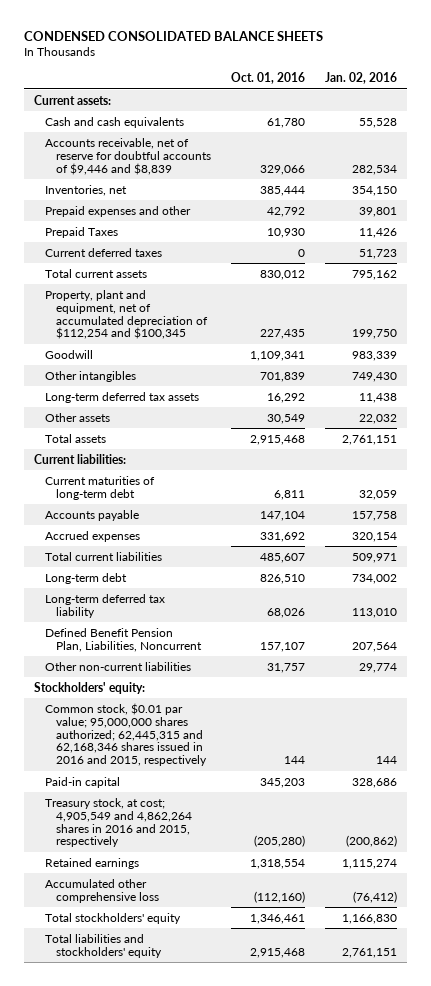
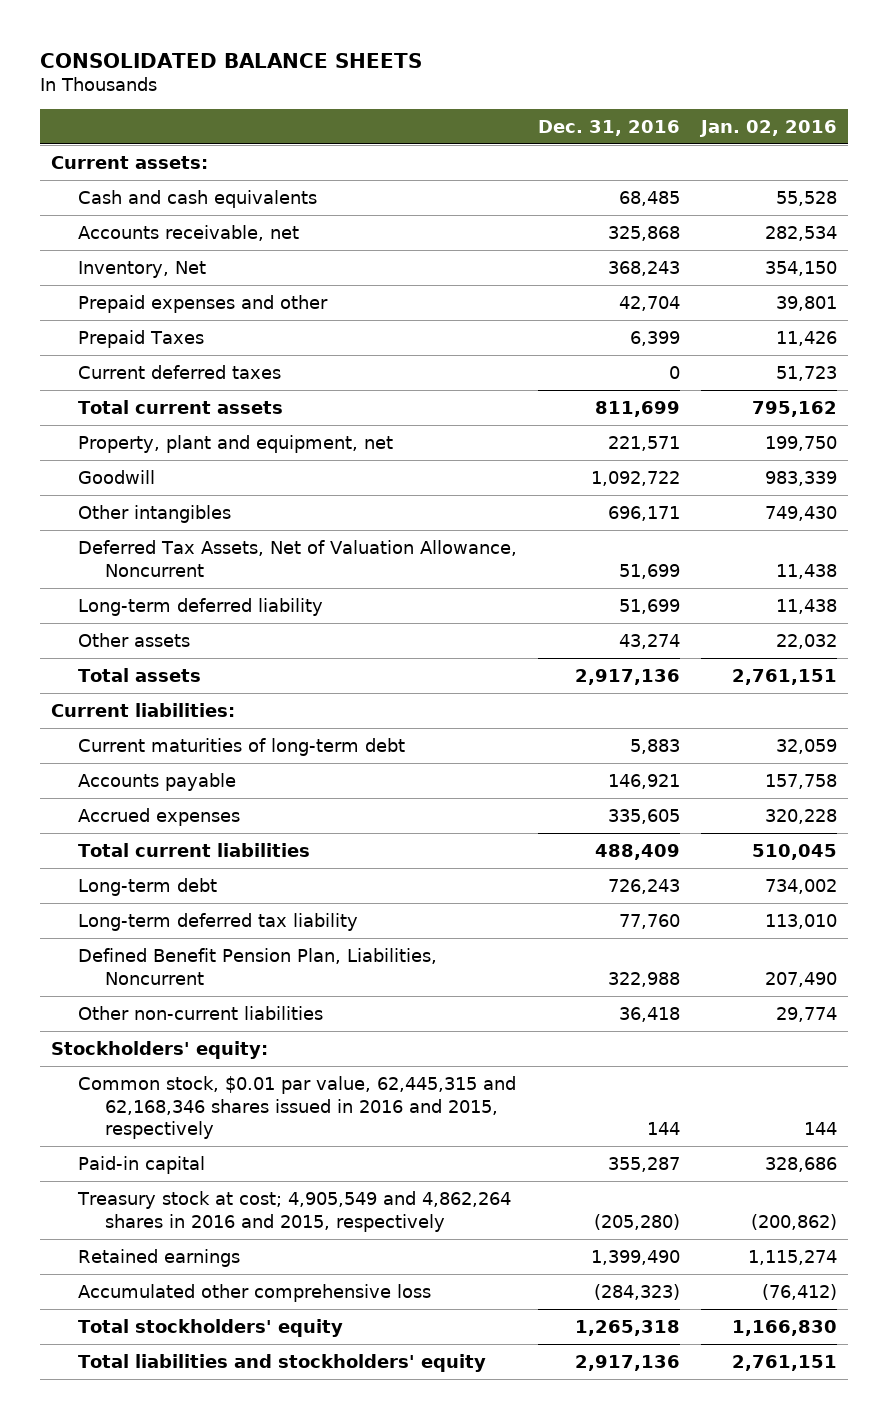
[23,31,323,42] CONDENSED CONSOLIDATED BALANCE SHEETS -> [40,52,423,68] CONSOLIDATED BALANCE SHEETS
[231,72,306,85] Oct. 01, 2016 -> none
none -> [538,119,681,136] Dec. 31, 2016
[44,137,212,175] Accounts receivable, net of reserve for doubtful accounts of $9,446 and $8,839 -> [78,224,300,241] Accounts receivable, net
[44,184,127,196] Inventories, net -> [78,260,207,278] Inventory, Net
[44,289,209,340] Property, plant and equipment, net of accumulated depreciation of $112,254 and $100,345 -> [78,434,394,453] Property, plant and equipment, net
[44,391,199,403] Long-term deferred tax assets -> [78,539,518,577] Deferred Tax Assets, Net of Valuation Allowance, Noncurrent
none -> [78,597,324,616] Long-term deferred liability
[351,531,397,542] 320,154 -> [765,808,838,824] 320,228
[351,552,397,563] 509,971 -> [752,843,838,860] 510,045
[351,641,397,652] 207,564 -> [765,971,838,987] 207,490
[44,702,208,767] Common stock, $0.01 par value; 95,000,000 shares authorized; 62,445,315 and 62,168,346 shares issued in 2016 and 2015, respectively -> [78,1075,517,1140] Common stock, $0.01 par value, 62,445,315 and 62,168,346 shares issued in 2016 and 2015, respectively
[44,797,193,848] Treasury stock, at cost; 4,905,549 and 4,862,264 shares in 2016 and 2015, respectively -> [77,1190,512,1232] Treasury stock at cost; 4,905,549 and 4,862,264 shares in 2016 and 2015, respectively

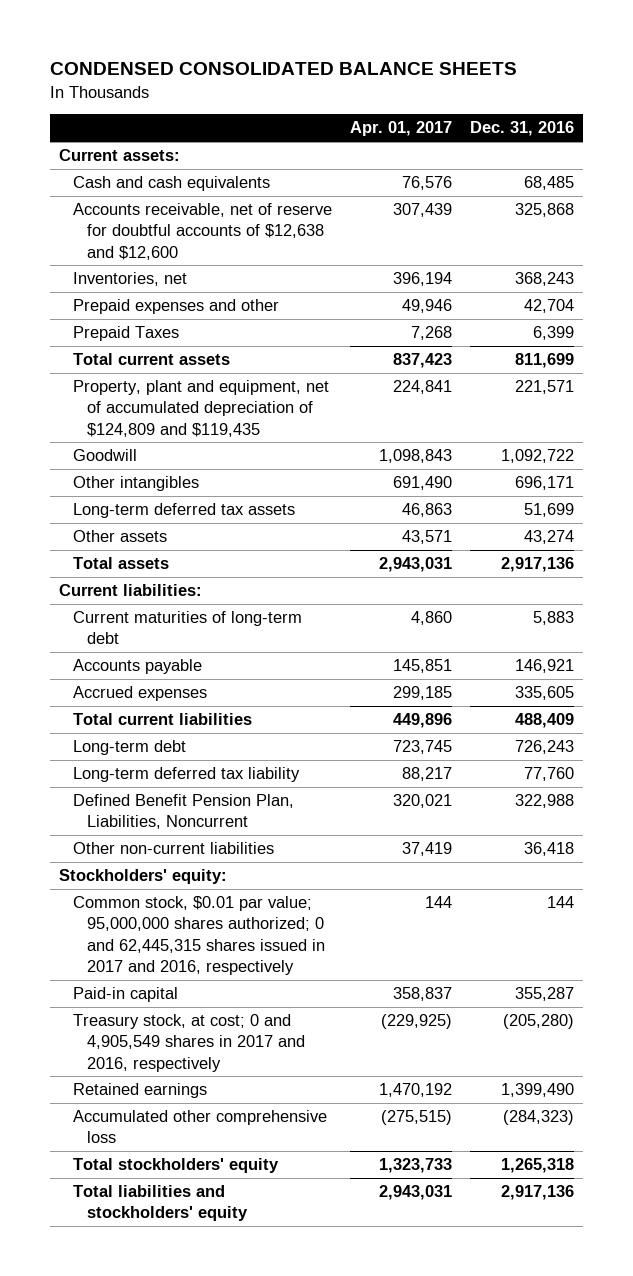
[40,52,423,68] CONSOLIDATED BALANCE SHEETS -> [49,62,517,76] CONDENSED CONSOLIDATED BALANCE SHEETS
[699,119,838,137] Jan. 02, 2016 -> none
none -> [350,121,453,137] Apr. 01, 2017
[78,224,300,241] Accounts receivable, net -> [73,203,333,260] Accounts receivable, net of reserve for doubtful accounts of $12,638 and $12,600
[78,260,207,278] Inventory, Net -> [73,272,188,287] Inventories, net
[78,364,282,379] Current deferred taxes -> none
[78,434,394,453] Property, plant and equipment, net -> [73,380,330,437] Property, plant and equipment, net of accumulated depreciation of $124,809 and $119,435
[78,597,324,616] Long-term deferred liability -> none
[78,539,518,577] Deferred Tax Assets, Net of Valuation Allowance, Noncurrent -> [73,503,296,519] Long-term deferred tax assets
[78,1075,517,1140] Common stock, $0.01 par value, 62,445,315 and 62,168,346 shares issued in 2016 and 2015, respectively -> [73,896,326,975] Common stock, $0.01 par value; 95,000,000 shares authorized; 0 and 62,445,315 shares issued in 2017 and 2016, respectively
[77,1190,512,1232] Treasury stock at cost; 4,905,549 and 4,862,264 shares in 2016 and 2015, respectively -> [73,1014,306,1072] Treasury stock, at cost; 0 and 4,905,549 shares in 2017 and 2016, respectively

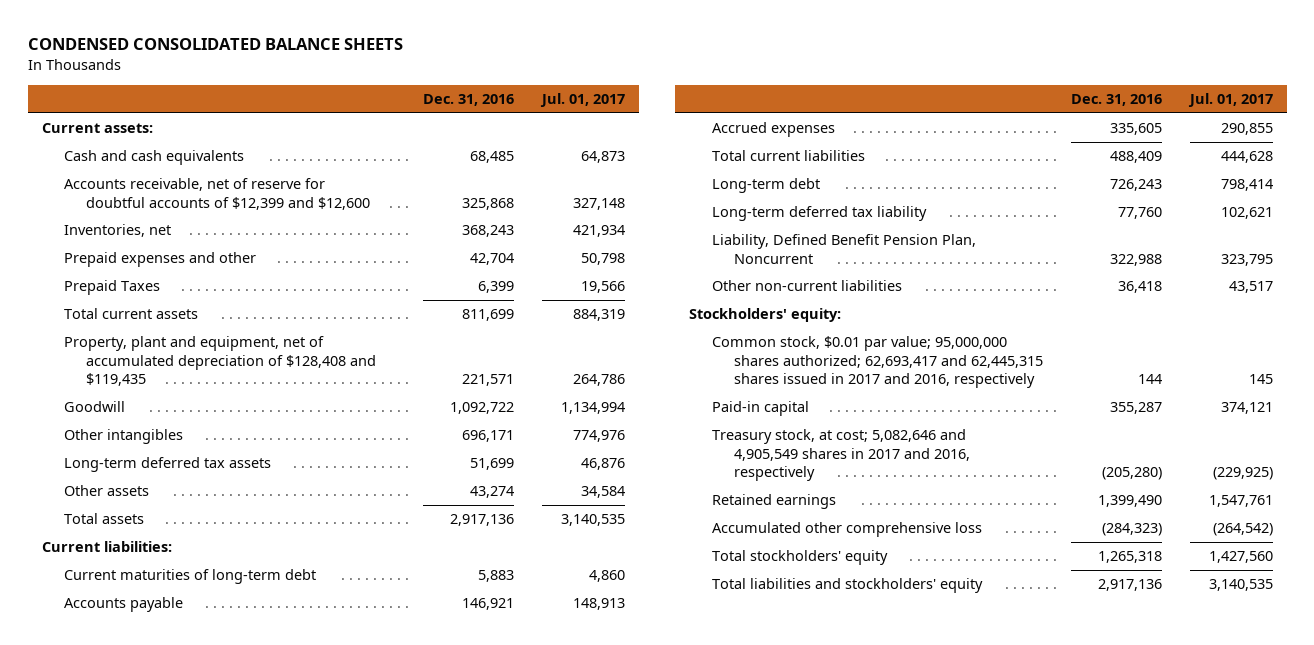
[350,121,453,137] Apr. 01, 2017 -> none
none -> [540,92,626,107] Jul. 01, 2017
[73,203,333,260] Accounts receivable, net of reserve for doubtful accounts of $12,638 and $12,600 -> [64,178,371,210] Accounts receivable, net of reserve for doubtful accounts of $12,399 and $12,600
[73,380,330,437] Property, plant and equipment, net of accumulated depreciation of $124,809 and $119,435 -> [64,336,377,387] Property, plant and equipment, net of accumulated depreciation of $128,408 and $119,435
[73,794,295,830] Defined Benefit Pension Plan, Liabilities, Noncurrent -> [711,234,976,264] Liability, Defined Benefit Pension Plan, Noncurrent
[73,896,326,975] Common stock, $0.01 par value; 95,000,000 shares authorized; 0 and 62,445,315 shares issued in 2017 and 2016, respectively -> [711,336,1043,389] Common stock, $0.01 par value; 95,000,000 shares authorized; 62,693,417 and 62,445,315 shares issued in 2017 and 2016, respectively
[73,1014,306,1072] Treasury stock, at cost; 0 and 4,905,549 shares in 2017 and 2016, respectively -> [711,429,970,482] Treasury stock, at cost; 5,082,646 and 4,905,549 shares in 2017 and 2016, respectively

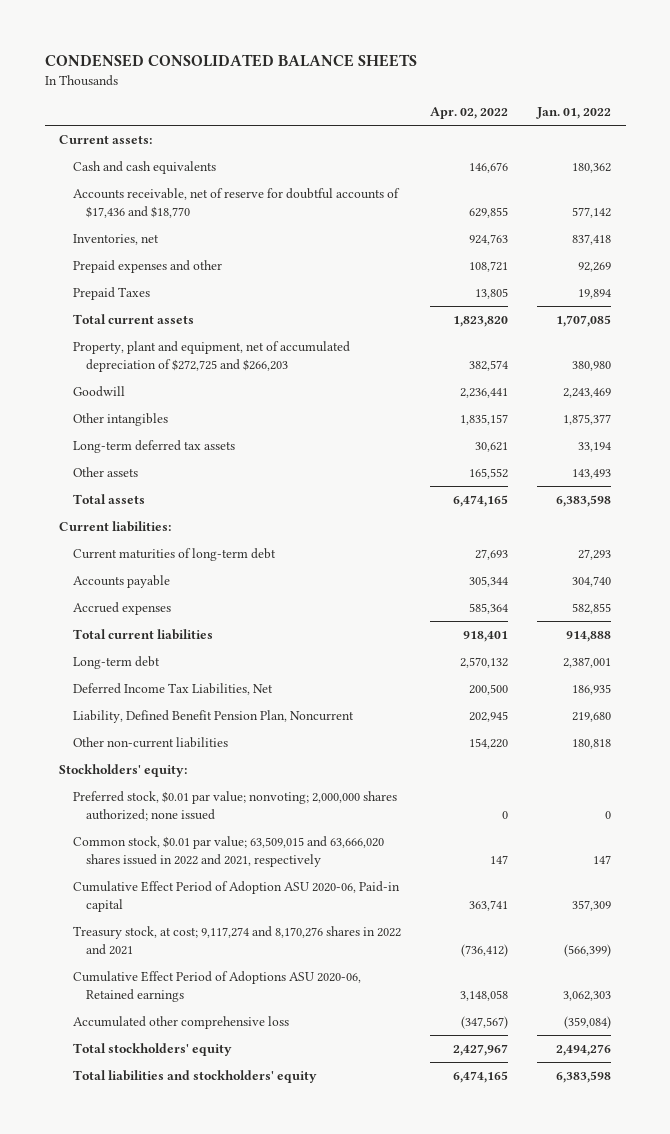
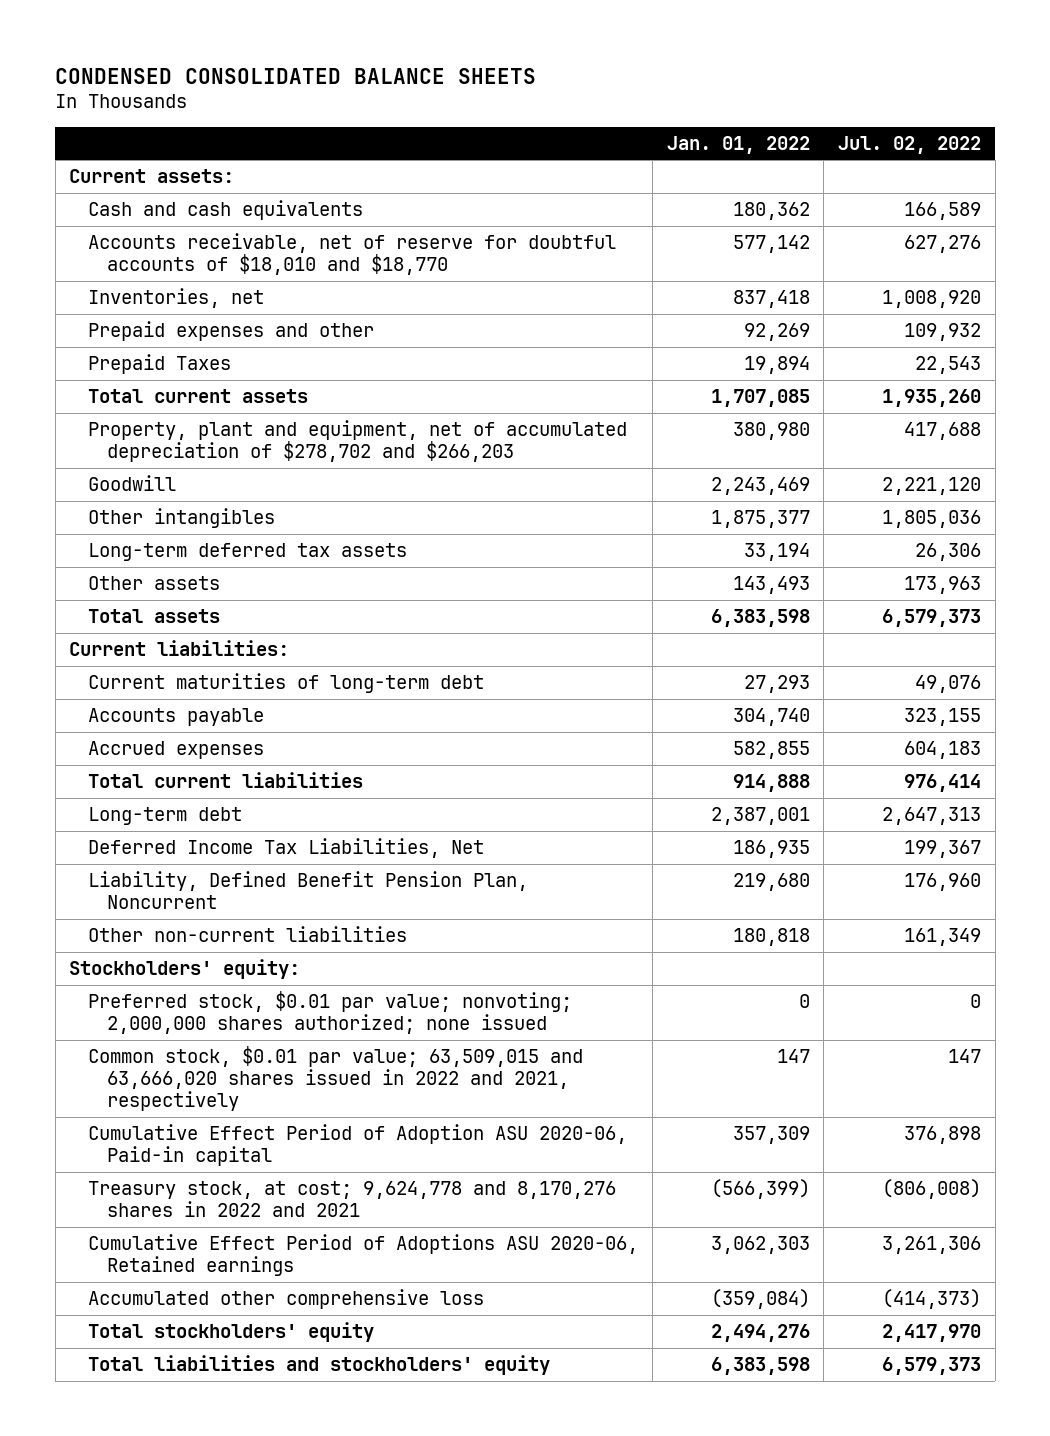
[429,107,508,120] Apr. 02, 2022 -> none
none -> [838,135,982,154] Jul. 02, 2022
[72,188,400,218] Accounts receivable, net of reserve for doubtful accounts of $17,436 and $18,770 -> [88,232,617,275] Accounts receivable, net of reserve for doubtful accounts of $18,010 and $18,770
[72,341,350,372] Property, plant and equipment, net of accumulated depreciation of $272,725 and $266,203 -> [88,419,628,462] Property, plant and equipment, net of accumulated depreciation of $278,702 and $266,203
[72,926,401,955] Treasury stock, at cost; 9,117,274 and 8,170,276 shares in 2022 and 2021 -> [88,1180,617,1217] Treasury stock, at cost; 9,624,778 and 8,170,276 shares in 2022 and 2021

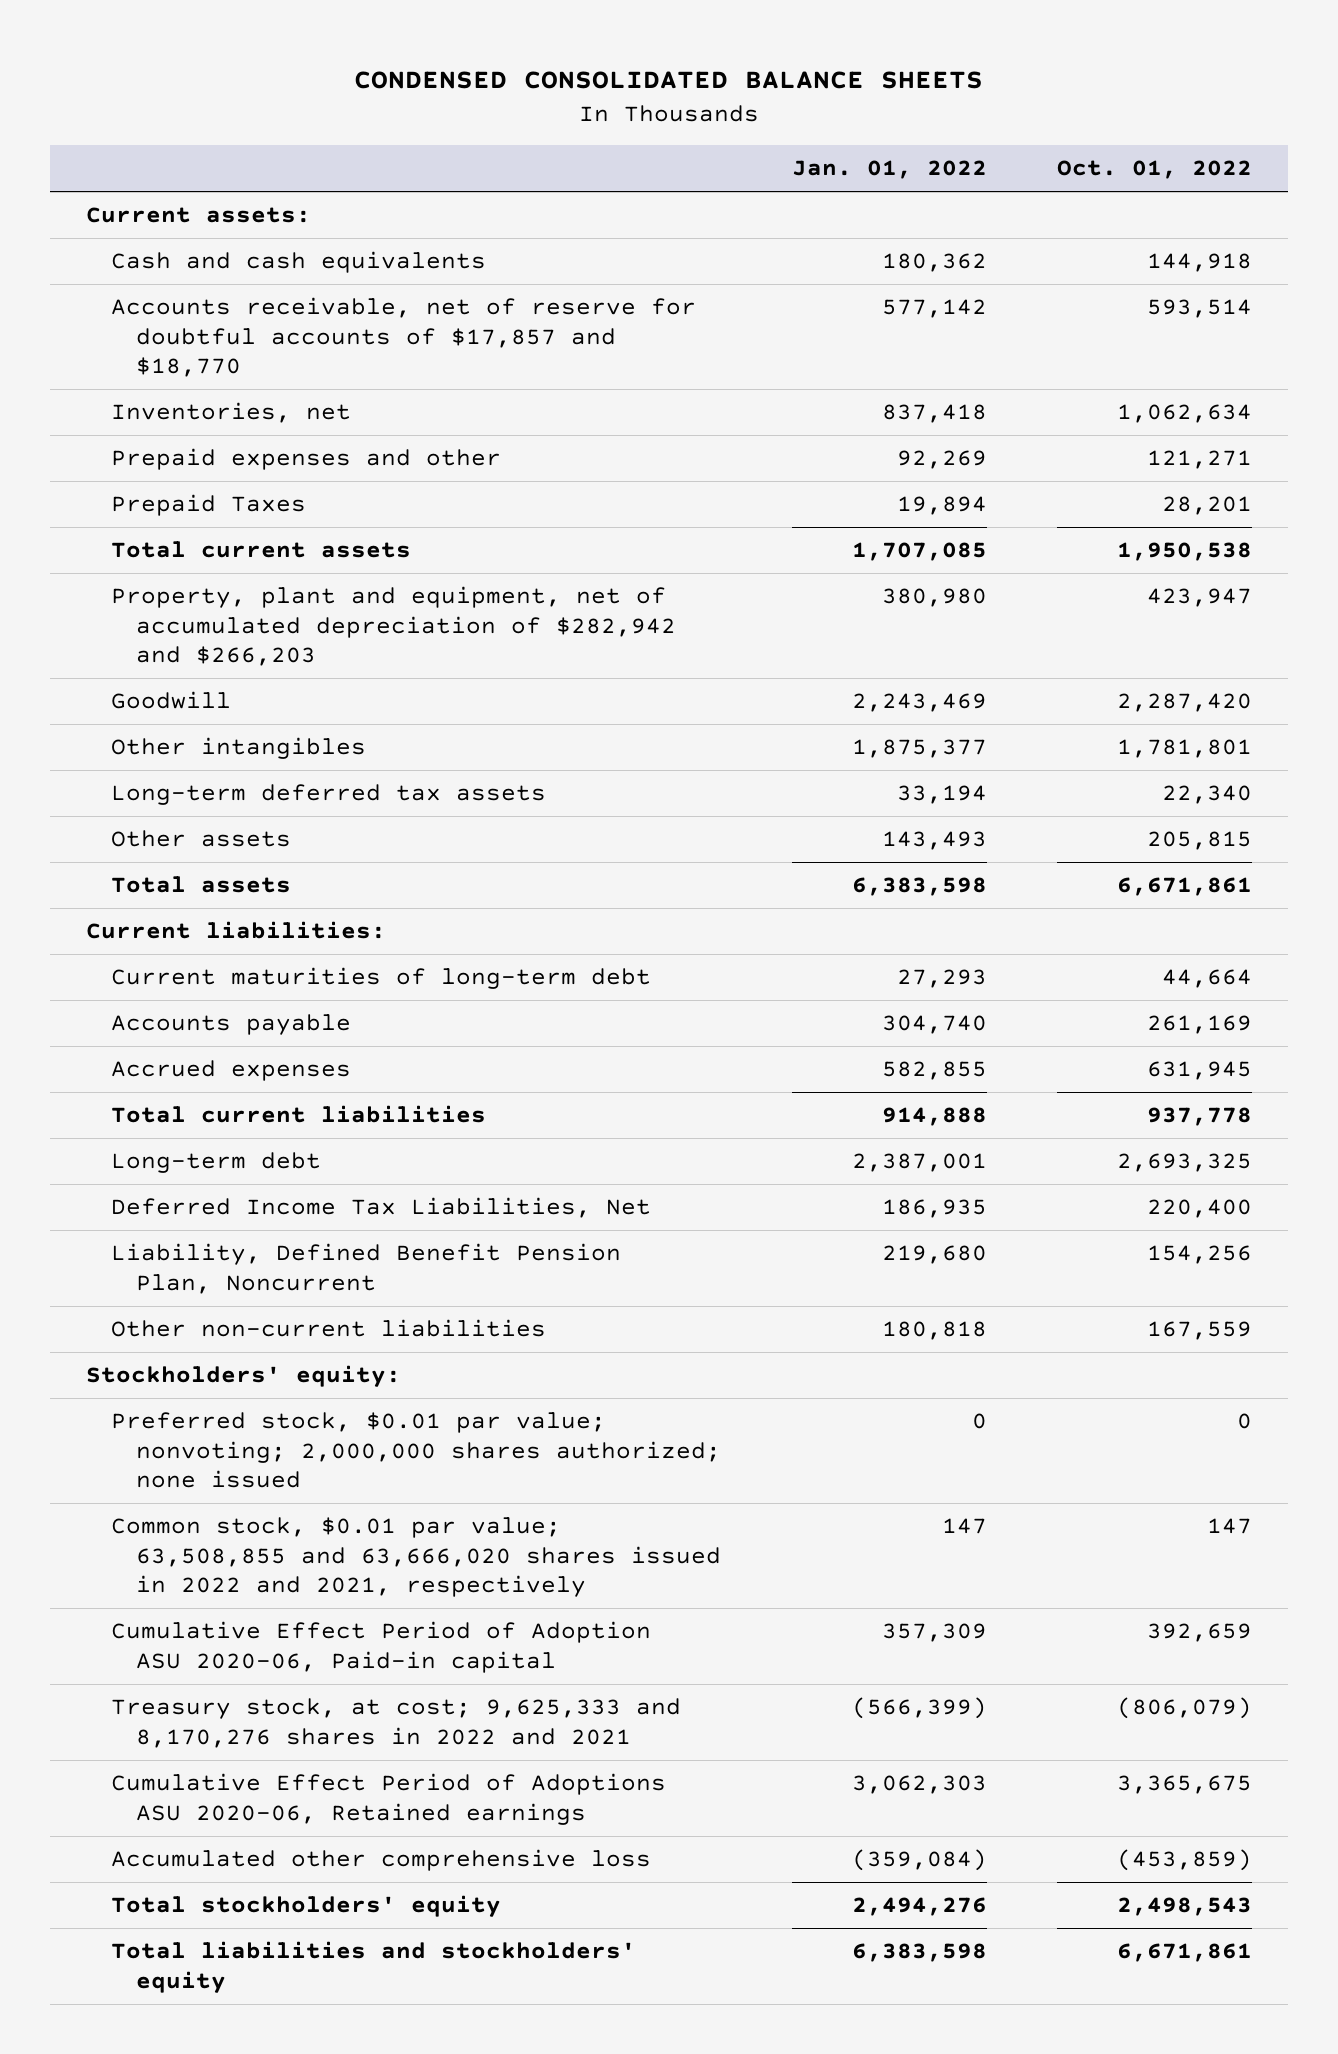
[838,135,982,154] Jul. 02, 2022 -> none
none -> [1057,160,1253,180] Oct. 01, 2022
[88,232,617,275] Accounts receivable, net of reserve for doubtful accounts of $18,010 and $18,770 -> [110,297,696,378] Accounts receivable, net of reserve for doubtful accounts of $17,857 and $18,770
[88,419,628,462] Property, plant and equipment, net of accumulated depreciation of $278,702 and $266,203 -> [110,586,676,667] Property, plant and equipment, net of accumulated depreciation of $282,942 and $266,203
[88,1045,584,1111] Common stock, $0.01 par value; 63,509,015 and 63,666,020 shares issued in 2022 and 2021, respectively -> [110,1517,721,1598] Common stock, $0.01 par value; 63,508,855 and 63,666,020 shares issued in 2022 and 2021, respectively
[88,1180,617,1217] Treasury stock, at cost; 9,624,778 and 8,170,276 shares in 2022 and 2021 -> [110,1698,681,1748] Treasury stock, at cost; 9,625,333 and 8,170,276 shares in 2022 and 2021

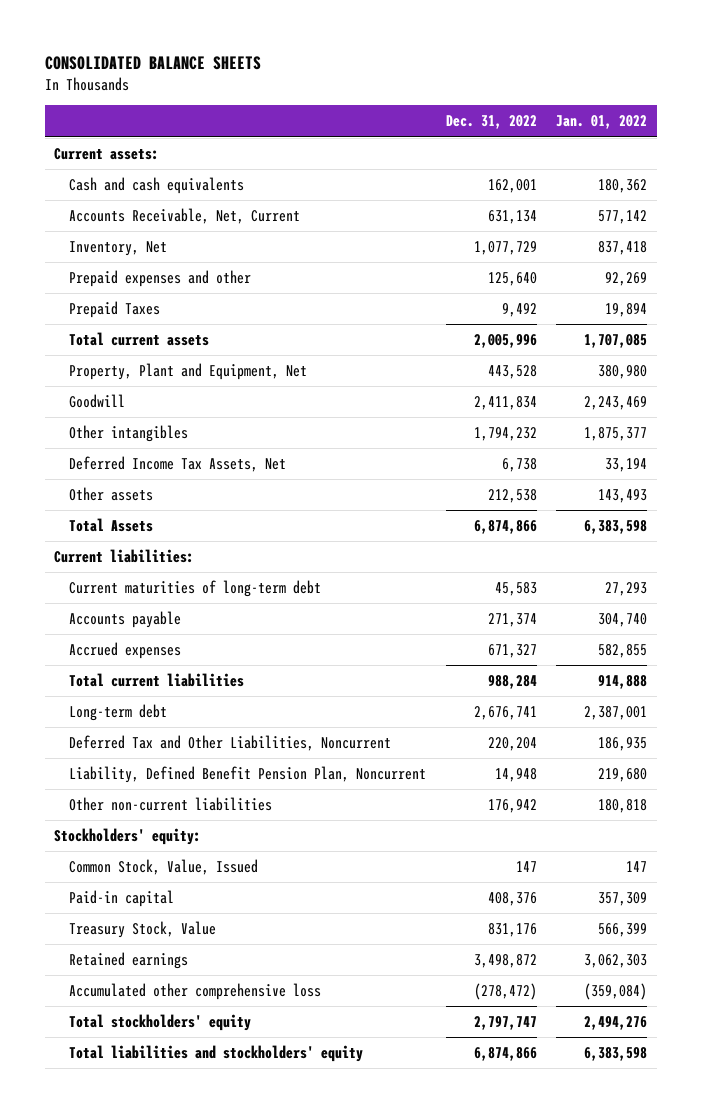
[354,71,984,90] CONDENSED CONSOLIDATED BALANCE SHEETS -> [44,55,261,70] CONSOLIDATED BALANCE SHEETS
[1057,160,1253,180] Oct. 01, 2022 -> none
none -> [445,115,537,130] Dec. 31, 2022
[110,297,696,378] Accounts receivable, net of reserve for doubtful accounts of $17,857 and $18,770 -> [69,208,301,225] Accounts Receivable, Net, Current
[110,402,351,424] Inventories, net -> [69,241,168,257] Inventory, Net
[110,586,676,667] Property, plant and equipment, net of accumulated depreciation of $282,942 and $266,203 -> [69,363,308,381] Property, Plant and Equipment, Net
[110,784,546,806] Long-term deferred tax assets -> [69,456,287,473] Deferred Income Tax Assets, Net
[110,876,291,894] Total assets -> [69,518,154,533] Total Assets
[110,1197,651,1219] Deferred Income Tax Liabilities, Net -> [69,735,392,752] Deferred Tax and Other Liabilities, Noncurrent
[110,1412,721,1489] Preferred stock, $0.01 par value; nonvoting; 2,000,000 shares authorized; none issued -> none
[110,1698,681,1748] Treasury stock, at cost; 9,625,333 and 8,170,276 shares in 2022 and 2021 -> none
[110,1517,721,1598] Common stock, $0.01 par value; 63,508,855 and 63,666,020 shares issued in 2022 and 2021, respectively -> [69,859,259,876] Common Stock, Value, Issued
[110,1621,651,1673] Cumulative Effect Period of Adoption ASU 2020-06, Paid-in capital -> [69,890,175,908] Paid-in capital
none -> [69,921,217,939] Treasury Stock, Value
[110,1773,666,1825] Cumulative Effect Period of Adoptions ASU 2020-06, Retained earnings -> [69,952,189,970] Retained earnings

